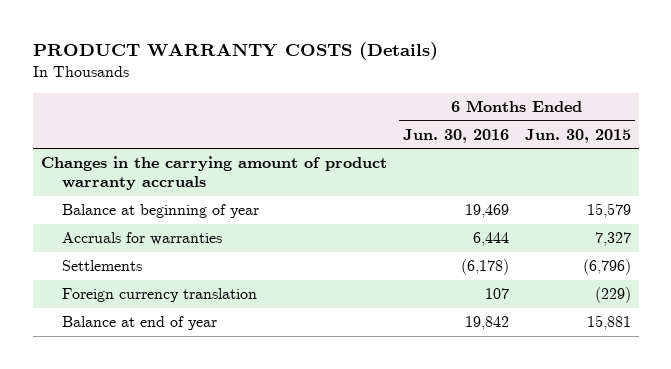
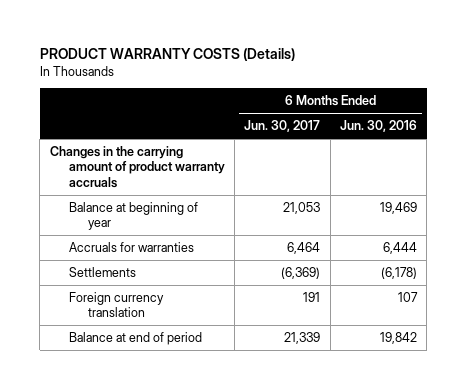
[524,128,631,143] Jun. 30, 2015 -> none
none -> [244,120,321,133] Jun. 30, 2017
[61,316,217,331] Balance at end of year -> [68,332,202,346] Balance at end of period

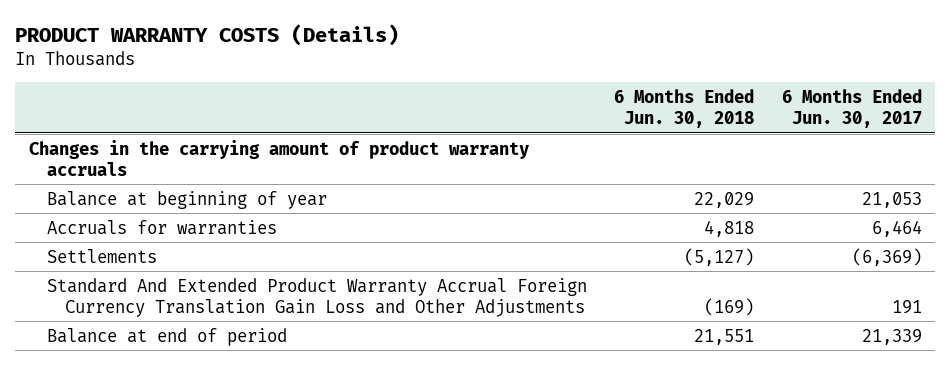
[339,120,417,133] Jun. 30, 2016 -> none
none -> [614,89,755,129] 6 Months Ended Jun. 30, 2018
[68,292,164,318] Foreign currency translation -> [46,277,587,317] Standard And Extended Product Warranty Accrual Foreign Currency Translation Gain Loss and Other Adjustments

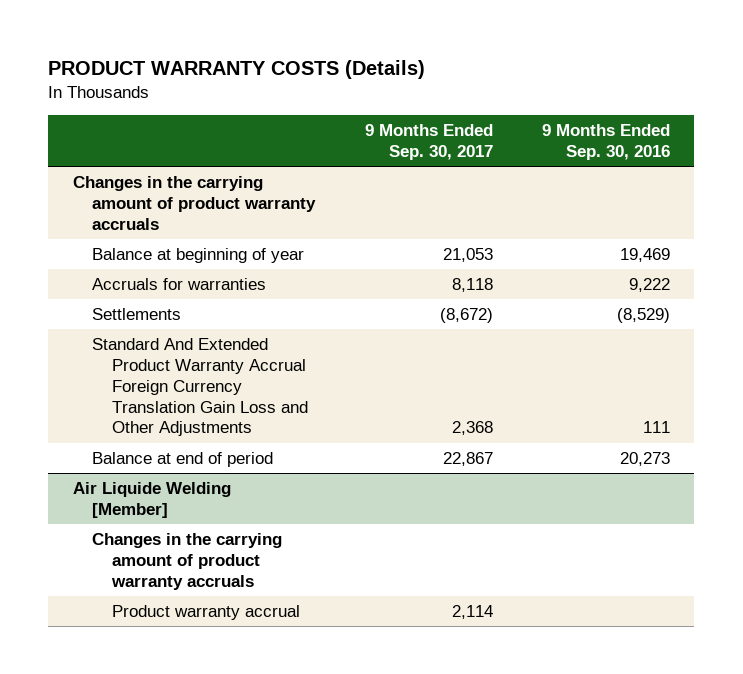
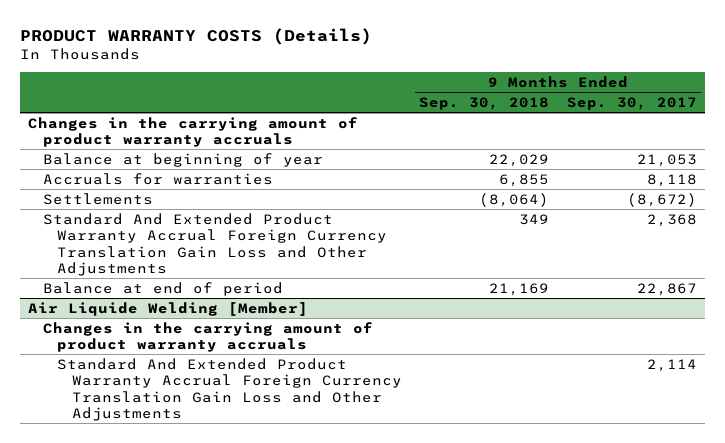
[541,124,670,161] 9 Months Ended Sep. 30, 2016 -> none
none -> [419,97,550,111] Sep. 30, 2018
[112,604,301,620] Product warranty accrual -> [57,357,402,422] Standard And Extended Product Warranty Accrual Foreign Currency Translation Gain Loss and Other Adjustments

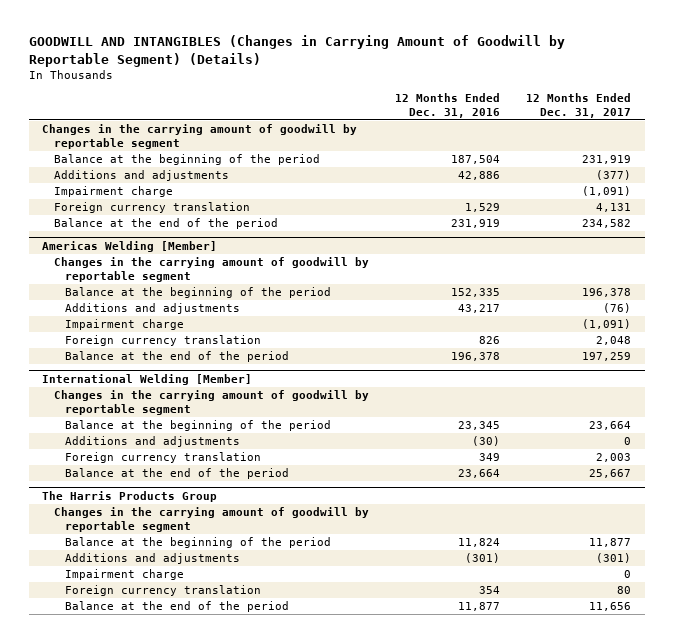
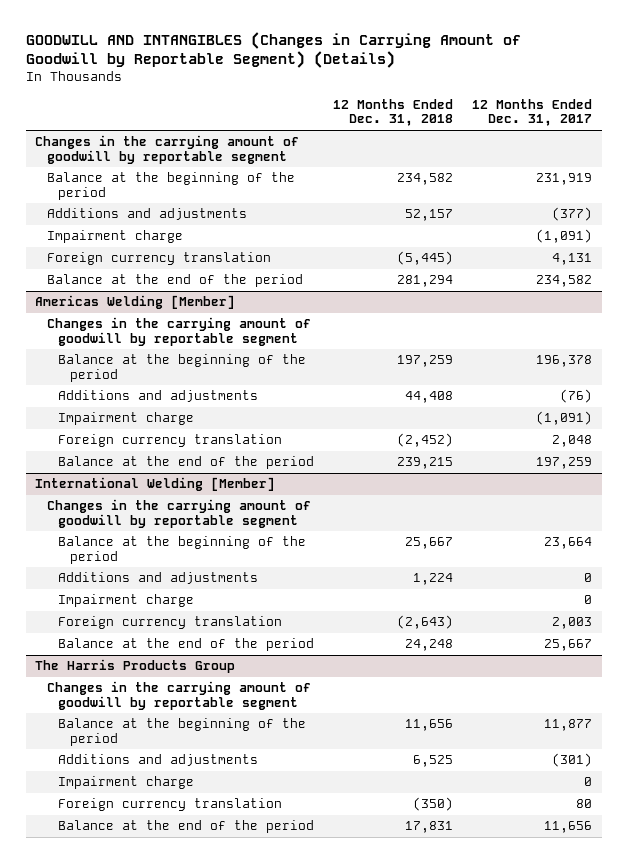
[394,93,500,118] 12 Months Ended Dec. 31, 2016 -> none
none -> [333,99,454,127] 12 Months Ended Dec. 31, 2018
none -> [58,594,195,608] Impairment charge

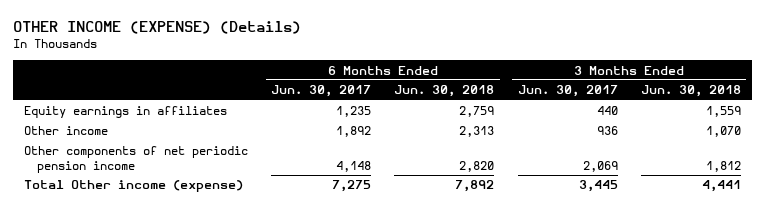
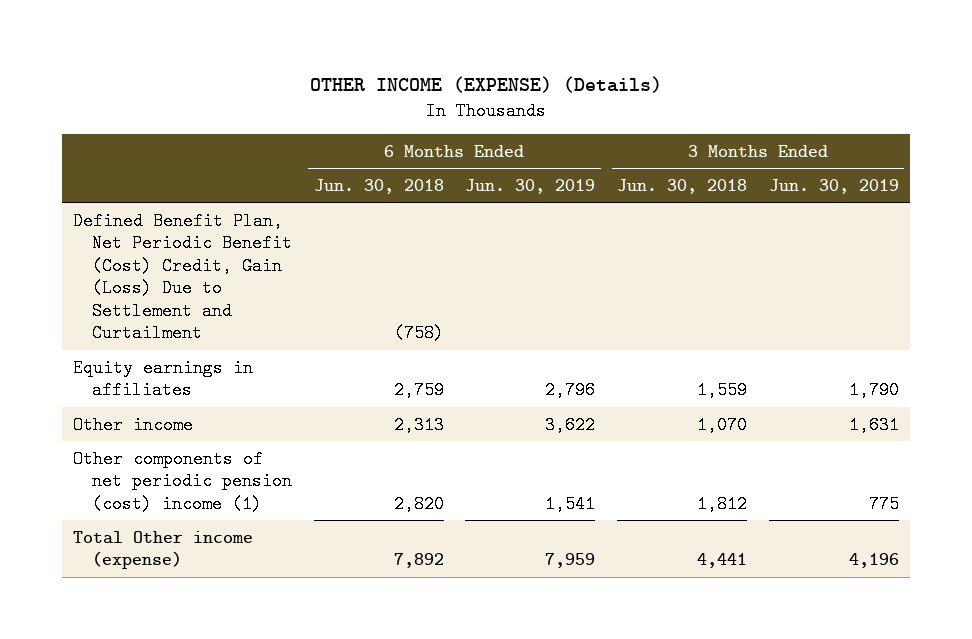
[271,85,372,98] Jun. 30, 2017 -> none
[517,85,618,98] Jun. 30, 2017 -> none
none -> [465,178,596,194] Jun. 30, 2019
none -> [768,178,899,194] Jun. 30, 2019
none -> [73,211,292,343] Defined Benefit Plan, Net Periodic Benefit (Cost) Credit, Gain (Loss) Due to Settlement and Curtailment
[24,146,249,174] Other components of net periodic pension income -> [73,449,292,513] Other components of net periodic pension (cost) income (1)

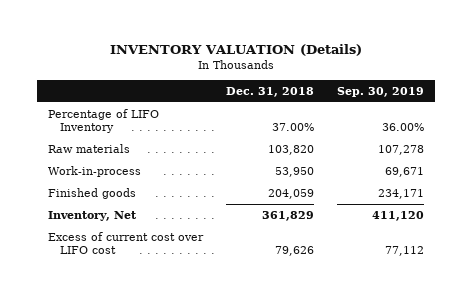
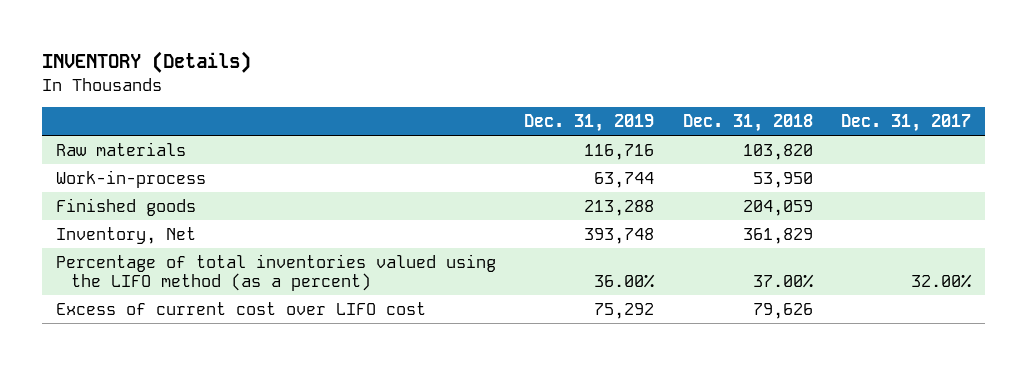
[109,44,362,57] INVENTORY VALUATION (Details) -> [42,51,252,74] INVENTORY (Details)
[336,86,424,97] Sep. 30, 2019 -> none
none -> [524,114,655,133] Dec. 31, 2019
none -> [840,114,971,133] Dec. 31, 2017
[48,108,160,133] Percentage of LIFO Inventory -> none
none -> [56,253,497,292] Percentage of total inventories valued using the LIFO method (as a percent)

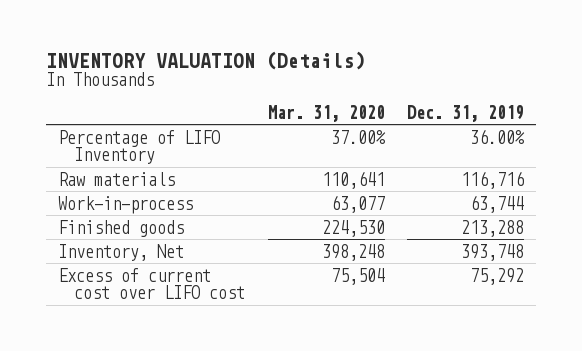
[42,51,252,74] INVENTORY (Details) -> [46,50,366,70] INVENTORY VALUATION (Details)
[682,114,813,133] Dec. 31, 2018 -> none
[840,114,971,133] Dec. 31, 2017 -> none
none -> [267,104,385,122] Mar. 31, 2020
none -> [57,129,220,164] Percentage of LIFO Inventory
[56,253,497,292] Percentage of total inventories valued using the LIFO method (as a percent) -> none

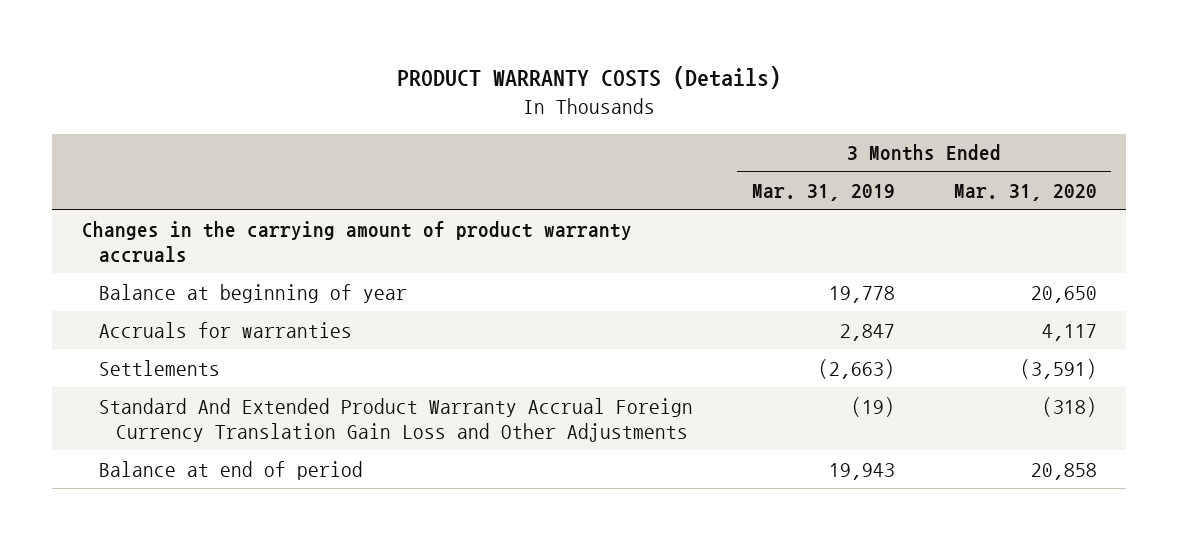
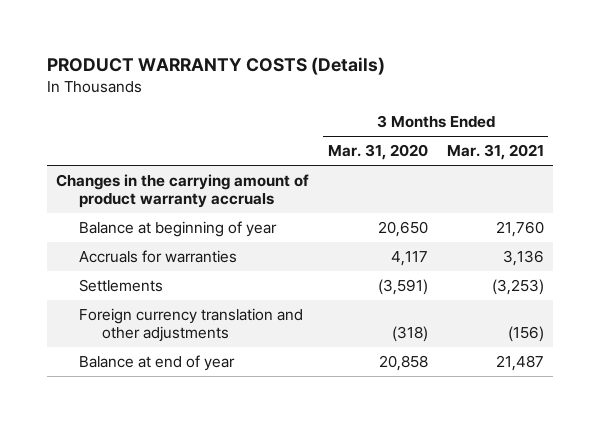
[751,184,895,202] Mar. 31, 2019 -> none
none -> [446,144,544,161] Mar. 31, 2021
[98,397,693,442] Standard And Extended Product Warranty Accrual Foreign Currency Translation Gain Loss and Other Adjustments -> [79,307,304,343] Foreign currency translation and other adjustments
[98,460,363,480] Balance at end of period -> [79,354,236,371] Balance at end of year

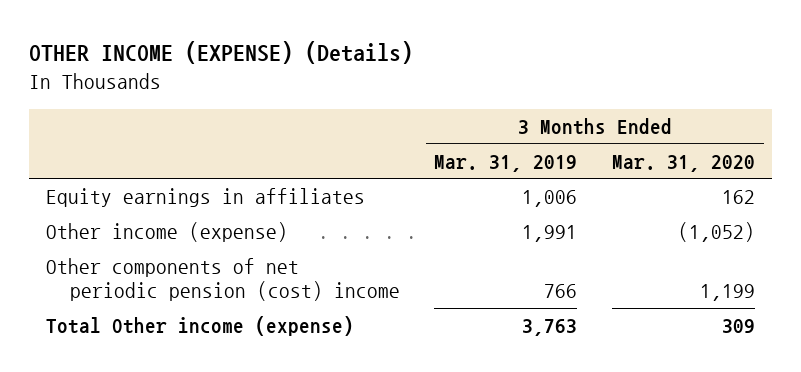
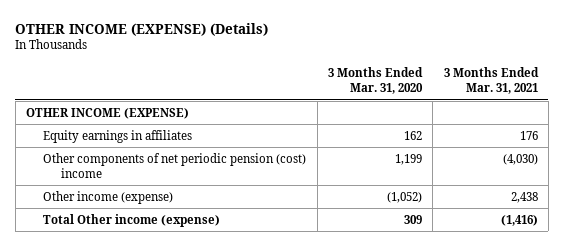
[434,154,578,172] Mar. 31, 2019 -> none
none -> [443,67,539,95] 3 Months Ended Mar. 31, 2021
none -> [26,107,190,119] OTHER INCOME (EXPENSE)
[45,222,288,243] Other income (expense) -> [43,190,174,204] Other income (expense)

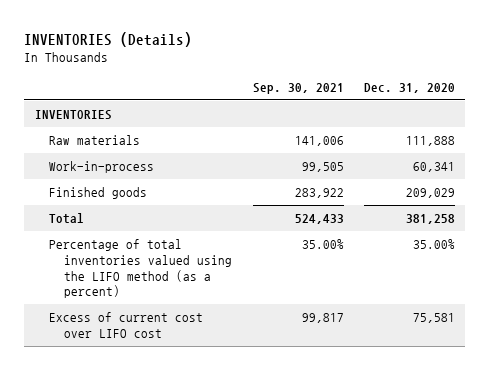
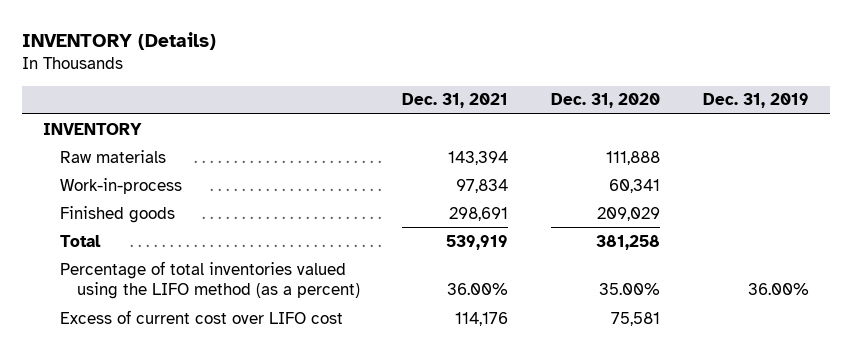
[24,32,193,48] INVENTORIES (Details) -> [21,32,216,51] INVENTORY (Details)
[252,83,344,95] Sep. 30, 2021 -> none
none -> [402,93,509,109] Dec. 31, 2021
none -> [702,93,809,109] Dec. 31, 2019
[34,109,112,120] INVENTORIES -> [43,122,143,135] INVENTORY

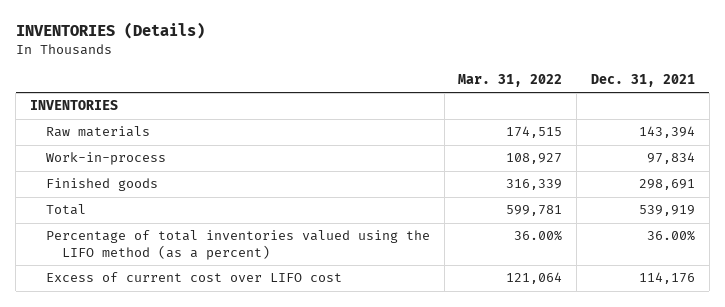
[21,32,216,51] INVENTORY (Details) -> [15,22,205,40] INVENTORIES (Details)
[550,93,660,109] Dec. 31, 2020 -> none
[702,93,809,109] Dec. 31, 2019 -> none
none -> [458,74,563,88] Mar. 31, 2022
[43,122,143,135] INVENTORY -> [29,100,118,111] INVENTORIES

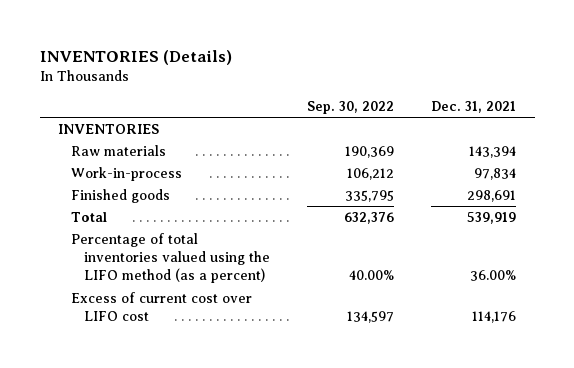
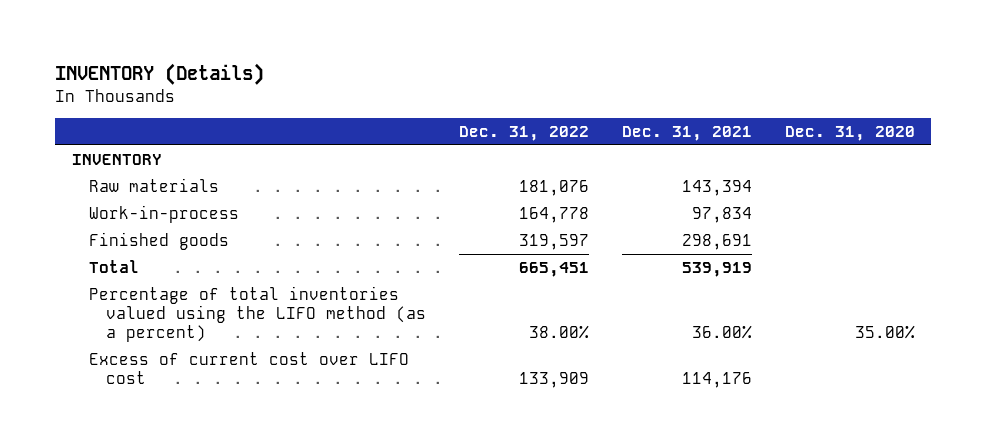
[39,49,232,65] INVENTORIES (Details) -> [55,63,265,86] INVENTORY (Details)
[307,100,395,114] Sep. 30, 2022 -> none
none -> [459,126,590,142] Dec. 31, 2022
none -> [784,126,915,142] Dec. 31, 2020
[58,124,160,135] INVENTORIES -> [71,153,162,165] INVENTORY

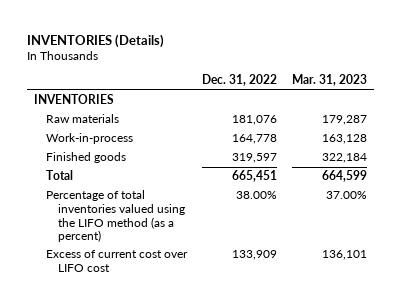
[55,63,265,86] INVENTORY (Details) -> [27,33,165,48] INVENTORIES (Details)
[622,126,753,142] Dec. 31, 2021 -> none
[784,126,915,142] Dec. 31, 2020 -> none
none -> [291,74,367,87] Mar. 31, 2023
[71,153,162,165] INVENTORY -> [34,94,115,105] INVENTORIES

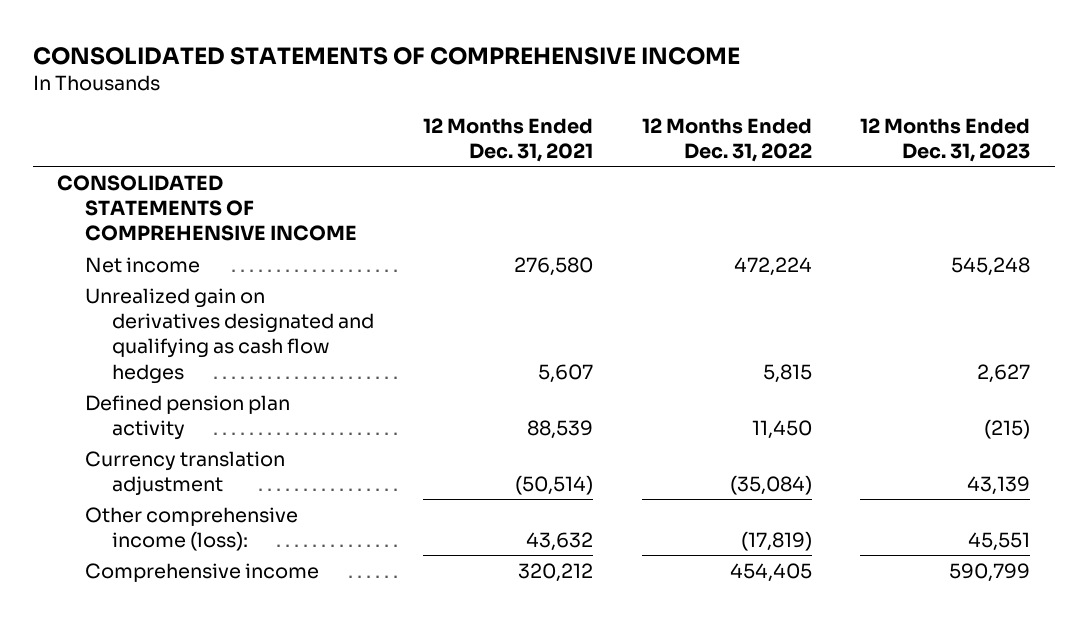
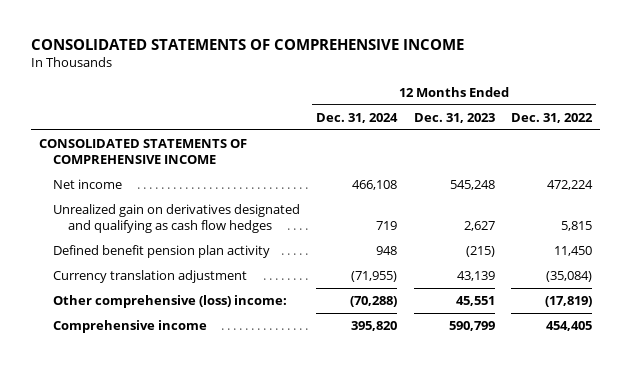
[422,117,593,163] 12 Months Ended Dec. 31, 2021 -> none
none -> [316,112,399,123] Dec. 31, 2024
[84,394,290,441] Defined pension plan activity -> [53,245,271,259] Defined benefit pension plan activity
[84,506,298,552] Other comprehensive income (loss): -> [53,295,288,309] Other comprehensive (loss) income:

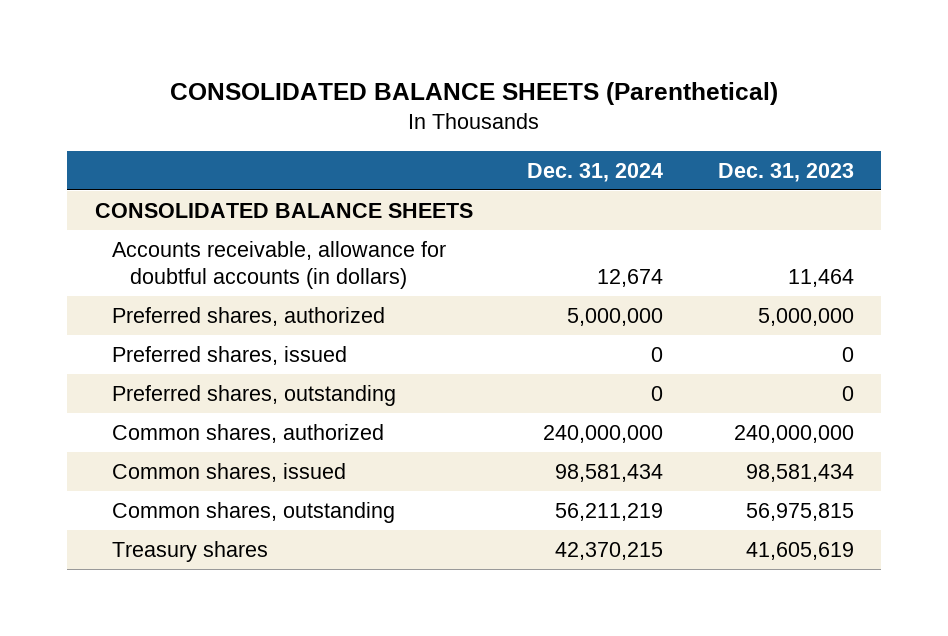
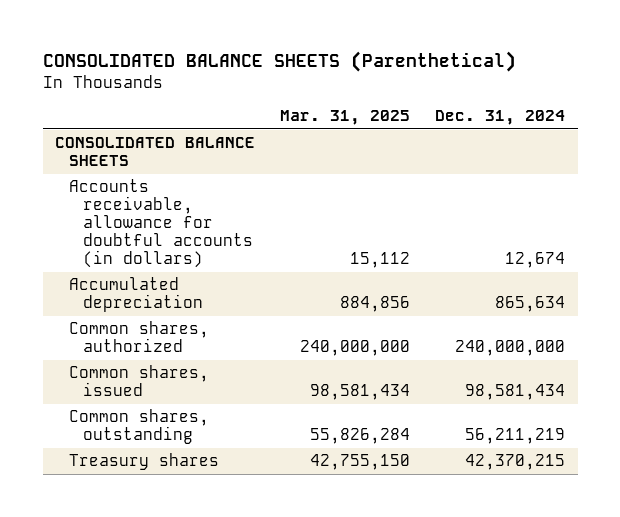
[717,162,854,182] Dec. 31, 2023 -> none
none -> [280,110,411,126] Mar. 31, 2025
[112,306,386,326] Preferred shares, authorized -> none
[112,345,348,365] Preferred shares, issued -> none
[112,384,397,406] Preferred shares, outstanding -> none
none -> [69,277,204,313] Accumulated depreciation

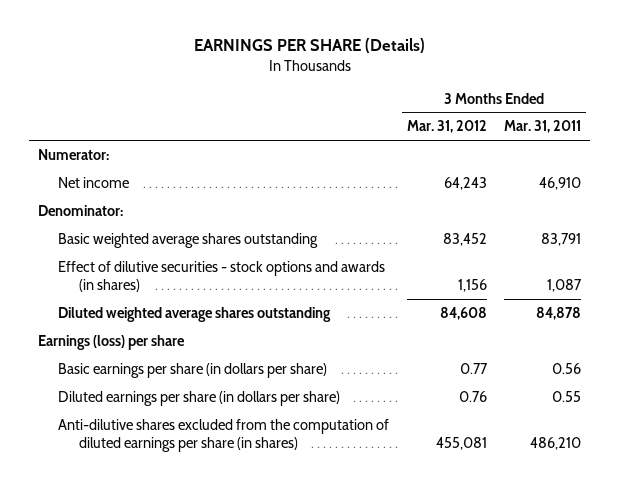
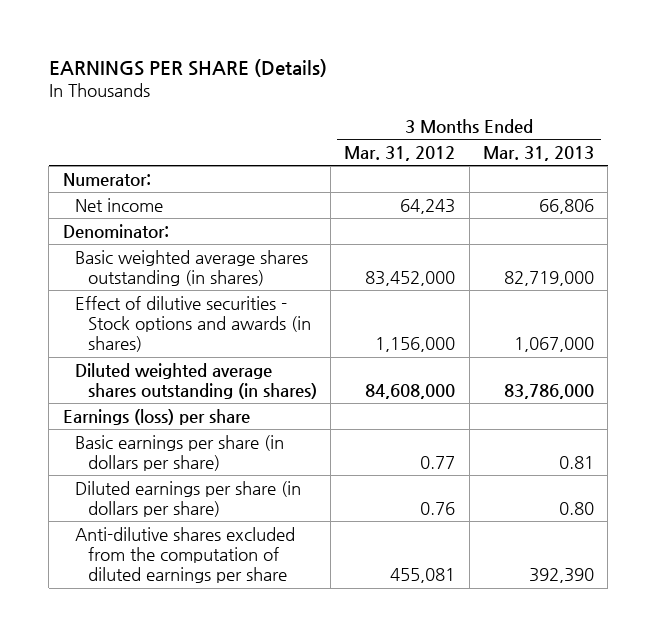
[504,120,582,134] Mar. 31, 2011 -> none
none -> [482,145,594,161] Mar. 31, 2013
[58,232,319,248] Basic weighted average shares outstanding -> [75,249,309,287] Basic weighted average shares outstanding (in shares)
[442,232,487,246] 83,452 -> [365,271,456,287] 83,452,000
[58,260,386,292] Effect of dilutive securities - stock options and awards (in shares) -> [75,295,311,353] Effect of dilutive securities - Stock options and awards (in shares)
[457,278,487,292] 1,156 -> [375,337,456,353] 1,156,000
[58,306,332,322] Diluted weighted average shares outstanding -> [75,362,317,400] Diluted weighted average shares outstanding (in shares)
[439,306,487,320] 84,608 -> [365,384,456,400] 84,608,000
[58,418,390,452] Anti-dilutive shares excluded from the computation of diluted earnings per share (in shares) -> [75,526,296,584] Anti-dilutive shares excluded from the computation of diluted earnings per share

